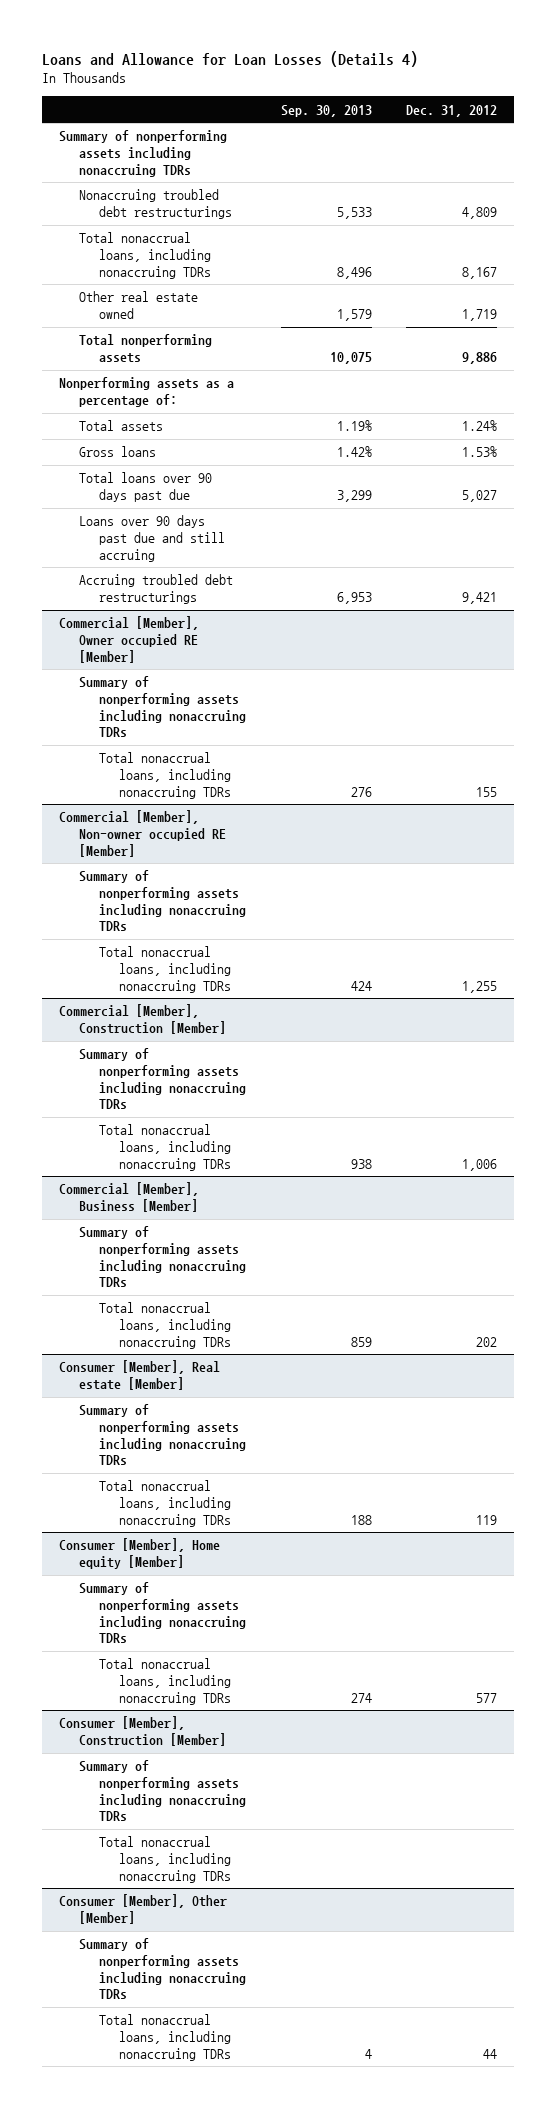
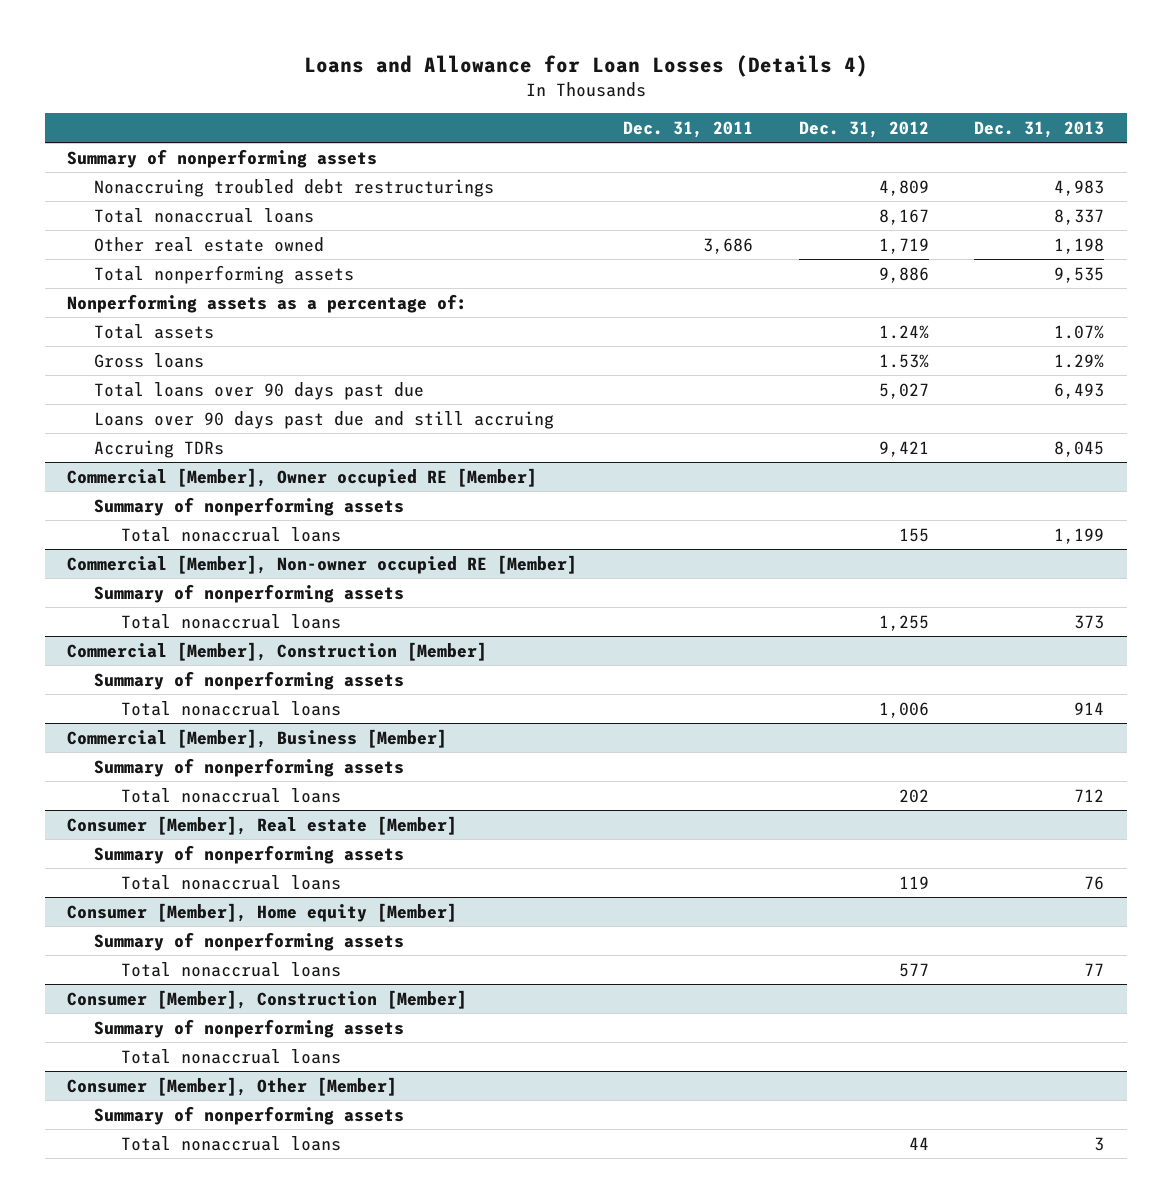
[280,104,372,117] Sep. 30, 2013 -> none
none -> [623,120,754,138] Dec. 31, 2011
none -> [974,120,1105,138] Dec. 31, 2013
[59,130,228,177] Summary of nonperforming assets including nonaccruing TDRs -> [67,148,378,168] Summary of nonperforming assets
[79,232,212,279] Total nonaccrual loans, including nonaccruing TDRs -> [94,207,315,223] Total nonaccrual loans
[79,574,234,605] Accruing troubled debt restructurings -> [94,439,225,458] Accruing TDRs
[79,676,247,738] Summary of nonperforming assets including nonaccruing TDRs -> [94,496,405,516] Summary of nonperforming assets
[99,752,232,799] Total nonaccrual loans, including nonaccruing TDRs -> [121,526,342,542] Total nonaccrual loans
[79,870,247,932] Summary of nonperforming assets including nonaccruing TDRs -> [94,583,405,603] Summary of nonperforming assets
[99,946,232,993] Total nonaccrual loans, including nonaccruing TDRs -> [121,613,342,629] Total nonaccrual loans
[79,1048,247,1110] Summary of nonperforming assets including nonaccruing TDRs -> [94,670,405,690] Summary of nonperforming assets
[99,1124,232,1171] Total nonaccrual loans, including nonaccruing TDRs -> [121,700,342,716] Total nonaccrual loans
[79,1226,247,1288] Summary of nonperforming assets including nonaccruing TDRs -> [94,757,405,777] Summary of nonperforming assets
[99,1302,232,1349] Total nonaccrual loans, including nonaccruing TDRs -> [121,787,342,803] Total nonaccrual loans
[79,1404,247,1466] Summary of nonperforming assets including nonaccruing TDRs -> [94,844,405,864] Summary of nonperforming assets
[99,1480,232,1527] Total nonaccrual loans, including nonaccruing TDRs -> [121,874,342,890] Total nonaccrual loans
[79,1582,247,1644] Summary of nonperforming assets including nonaccruing TDRs -> [94,931,405,951] Summary of nonperforming assets
[99,1658,232,1705] Total nonaccrual loans, including nonaccruing TDRs -> [121,961,342,977] Total nonaccrual loans
[79,1760,247,1822] Summary of nonperforming assets including nonaccruing TDRs -> [94,1018,405,1038] Summary of nonperforming assets
[99,1836,232,1883] Total nonaccrual loans, including nonaccruing TDRs -> [121,1048,342,1064] Total nonaccrual loans
[79,1938,247,2000] Summary of nonperforming assets including nonaccruing TDRs -> [94,1105,405,1125] Summary of nonperforming assets
[99,2014,232,2061] Total nonaccrual loans, including nonaccruing TDRs -> [121,1135,342,1151] Total nonaccrual loans

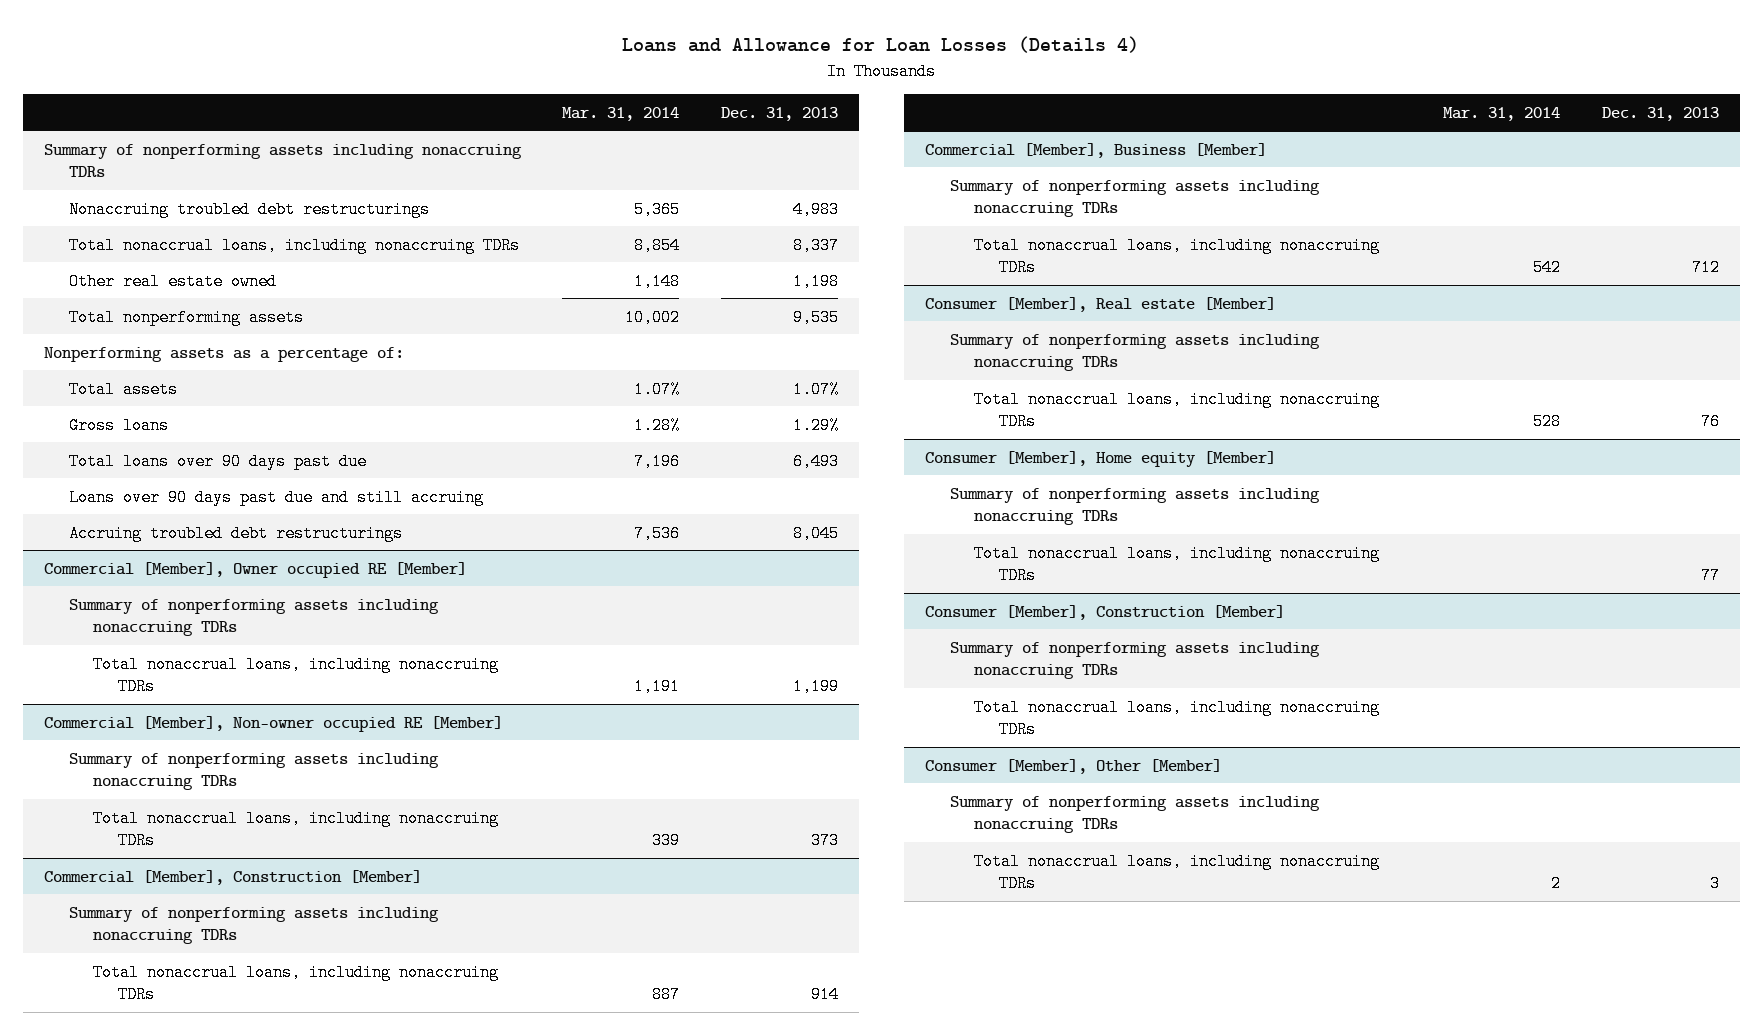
[623,120,754,138] Dec. 31, 2011 -> none
[798,120,929,138] Dec. 31, 2012 -> none
none -> [562,106,680,121] Mar. 31, 2014
[67,148,378,168] Summary of nonperforming assets -> [43,143,522,178] Summary of nonperforming assets including nonaccruing TDRs
[94,207,315,223] Total nonaccrual loans -> [68,236,520,254] Total nonaccrual loans, including nonaccruing TDRs
[94,439,225,458] Accruing TDRs -> [68,524,403,542] Accruing troubled debt restructurings
[94,496,405,516] Summary of nonperforming assets -> [68,598,439,637] Summary of nonperforming assets including nonaccruing TDRs
[121,526,342,542] Total nonaccrual loans -> [93,655,500,696] Total nonaccrual loans, including nonaccruing TDRs
[94,583,405,603] Summary of nonperforming assets -> [68,752,439,791] Summary of nonperforming assets including nonaccruing TDRs
[121,613,342,629] Total nonaccrual loans -> [93,809,500,850] Total nonaccrual loans, including nonaccruing TDRs
[94,670,405,690] Summary of nonperforming assets -> [68,906,439,945] Summary of nonperforming assets including nonaccruing TDRs
[121,700,342,716] Total nonaccrual loans -> [93,963,500,1004] Total nonaccrual loans, including nonaccruing TDRs
[94,757,405,777] Summary of nonperforming assets -> [949,179,1320,218] Summary of nonperforming assets including nonaccruing TDRs
[121,787,342,803] Total nonaccrual loans -> [974,236,1381,277] Total nonaccrual loans, including nonaccruing TDRs
[94,844,405,864] Summary of nonperforming assets -> [949,333,1320,372] Summary of nonperforming assets including nonaccruing TDRs
[121,874,342,890] Total nonaccrual loans -> [974,390,1381,431] Total nonaccrual loans, including nonaccruing TDRs
[94,931,405,951] Summary of nonperforming assets -> [949,487,1320,526] Summary of nonperforming assets including nonaccruing TDRs
[121,961,342,977] Total nonaccrual loans -> [974,544,1381,585] Total nonaccrual loans, including nonaccruing TDRs
[94,1018,405,1038] Summary of nonperforming assets -> [949,641,1320,680] Summary of nonperforming assets including nonaccruing TDRs
[121,1048,342,1064] Total nonaccrual loans -> [974,698,1381,739] Total nonaccrual loans, including nonaccruing TDRs
[94,1105,405,1125] Summary of nonperforming assets -> [949,795,1320,834] Summary of nonperforming assets including nonaccruing TDRs
[121,1135,342,1151] Total nonaccrual loans -> [974,852,1381,893] Total nonaccrual loans, including nonaccruing TDRs

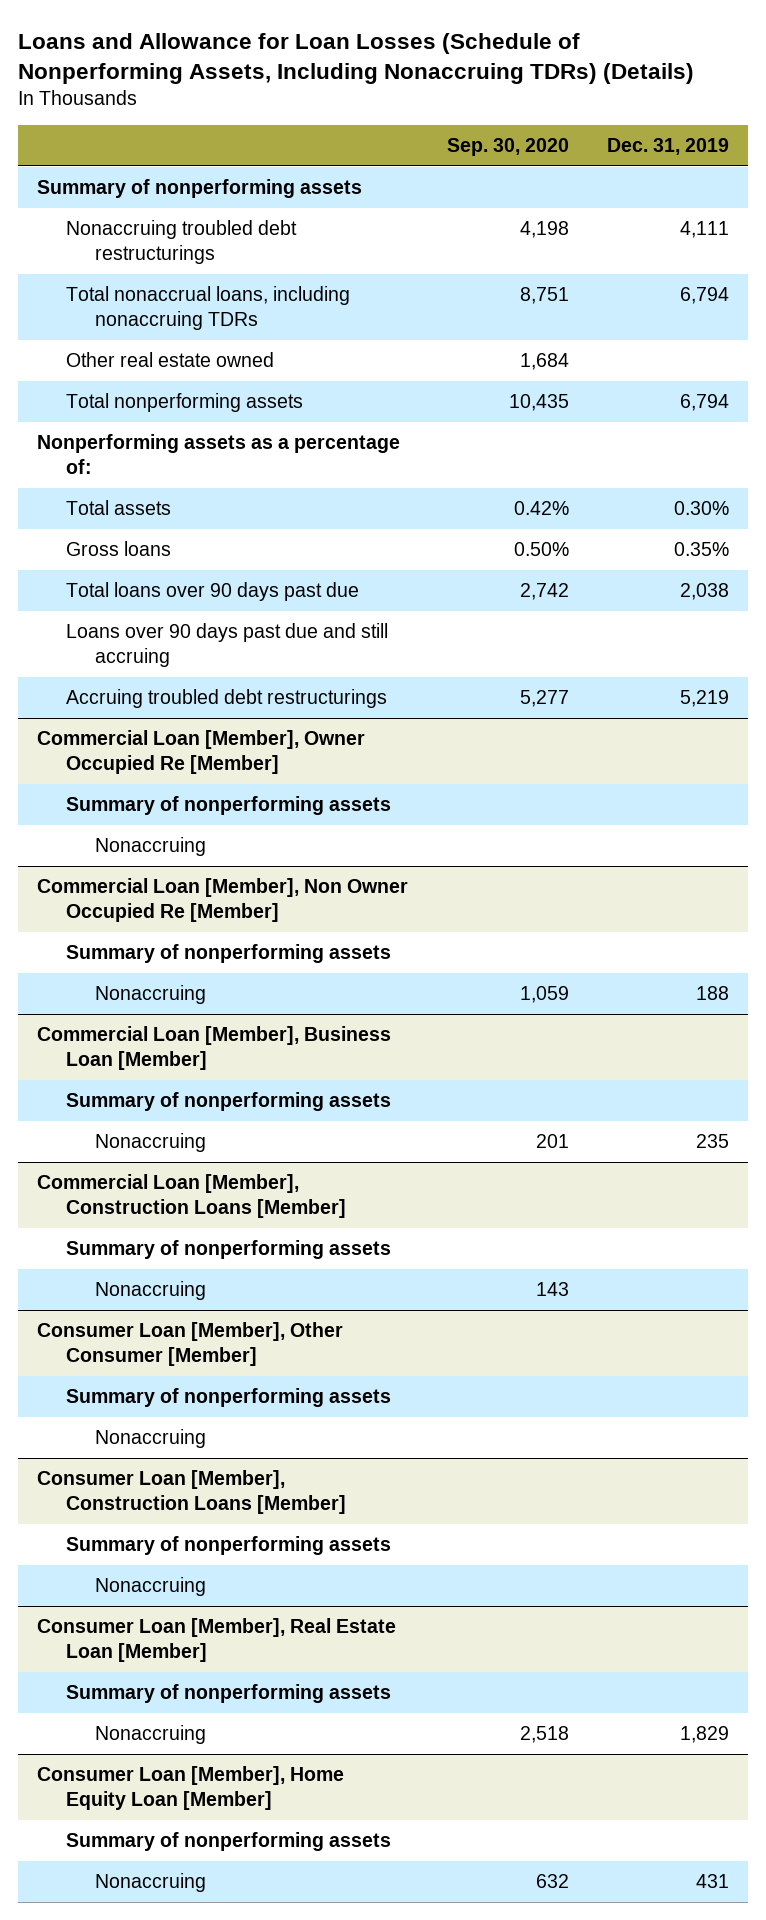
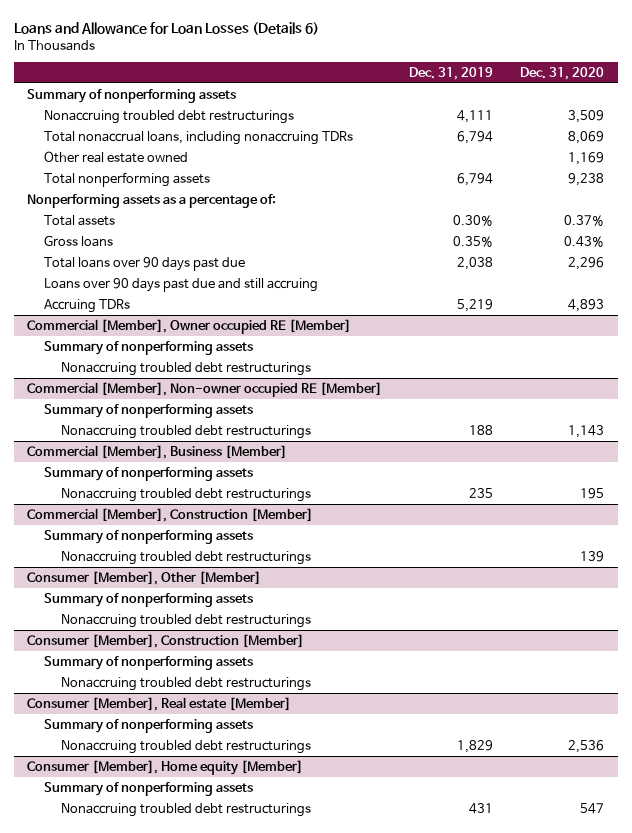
[18,32,695,85] Loans and Allowance for Loan Losses (Schedule of Nonperforming Assets, Including Nonaccruing TDRs) (Details) -> [14,22,320,36] Loans and Allowance for Loan Losses (Details 6)
[446,138,569,157] Sep. 30, 2020 -> none
none -> [520,66,605,80] Dec. 31, 2020
[65,689,387,709] Accruing troubled debt restructurings -> [44,298,131,313] Accruing TDRs
[37,730,366,775] Commercial Loan [Member], Owner Occupied Re [Member] -> [27,318,352,334] Commercial [Member], Owner occupied RE [Member]
[94,837,206,857] Nonaccruing -> none
none -> [61,361,312,376] Nonaccruing troubled debt restructurings
[37,878,409,923] Commercial Loan [Member], Non Owner Occupied Re [Member] -> [27,381,383,397] Commercial [Member], Non-owner occupied RE [Member]
[94,985,206,1005] Nonaccruing -> [61,424,312,439] Nonaccruing troubled debt restructurings
[37,1026,392,1071] Commercial Loan [Member], Business Loan [Member] -> [27,444,288,459] Commercial [Member], Business [Member]
[94,1133,206,1153] Nonaccruing -> [61,487,312,502] Nonaccruing troubled debt restructurings
[37,1174,346,1219] Commercial Loan [Member], Construction Loans [Member] -> [27,507,314,522] Commercial [Member], Construction [Member]
[94,1281,206,1301] Nonaccruing -> none
none -> [61,550,312,565] Nonaccruing troubled debt restructurings
[37,1322,344,1367] Consumer Loan [Member], Other Consumer [Member] -> [27,570,262,585] Consumer [Member], Other [Member]
[94,1429,206,1449] Nonaccruing -> none
none -> [61,613,312,628] Nonaccruing troubled debt restructurings
[37,1470,346,1515] Consumer Loan [Member], Construction Loans [Member] -> [27,633,305,648] Consumer [Member], Construction [Member]
[94,1577,206,1597] Nonaccruing -> none
none -> [61,676,312,691] Nonaccruing troubled debt restructurings
[37,1618,397,1663] Consumer Loan [Member], Real Estate Loan [Member] -> [27,696,292,711] Consumer [Member], Real estate [Member]
[94,1725,206,1745] Nonaccruing -> [61,739,312,754] Nonaccruing troubled debt restructurings
[37,1766,345,1811] Consumer Loan [Member], Home Equity Loan [Member] -> [27,759,304,775] Consumer [Member], Home equity [Member]
[94,1873,206,1893] Nonaccruing -> [61,802,312,817] Nonaccruing troubled debt restructurings

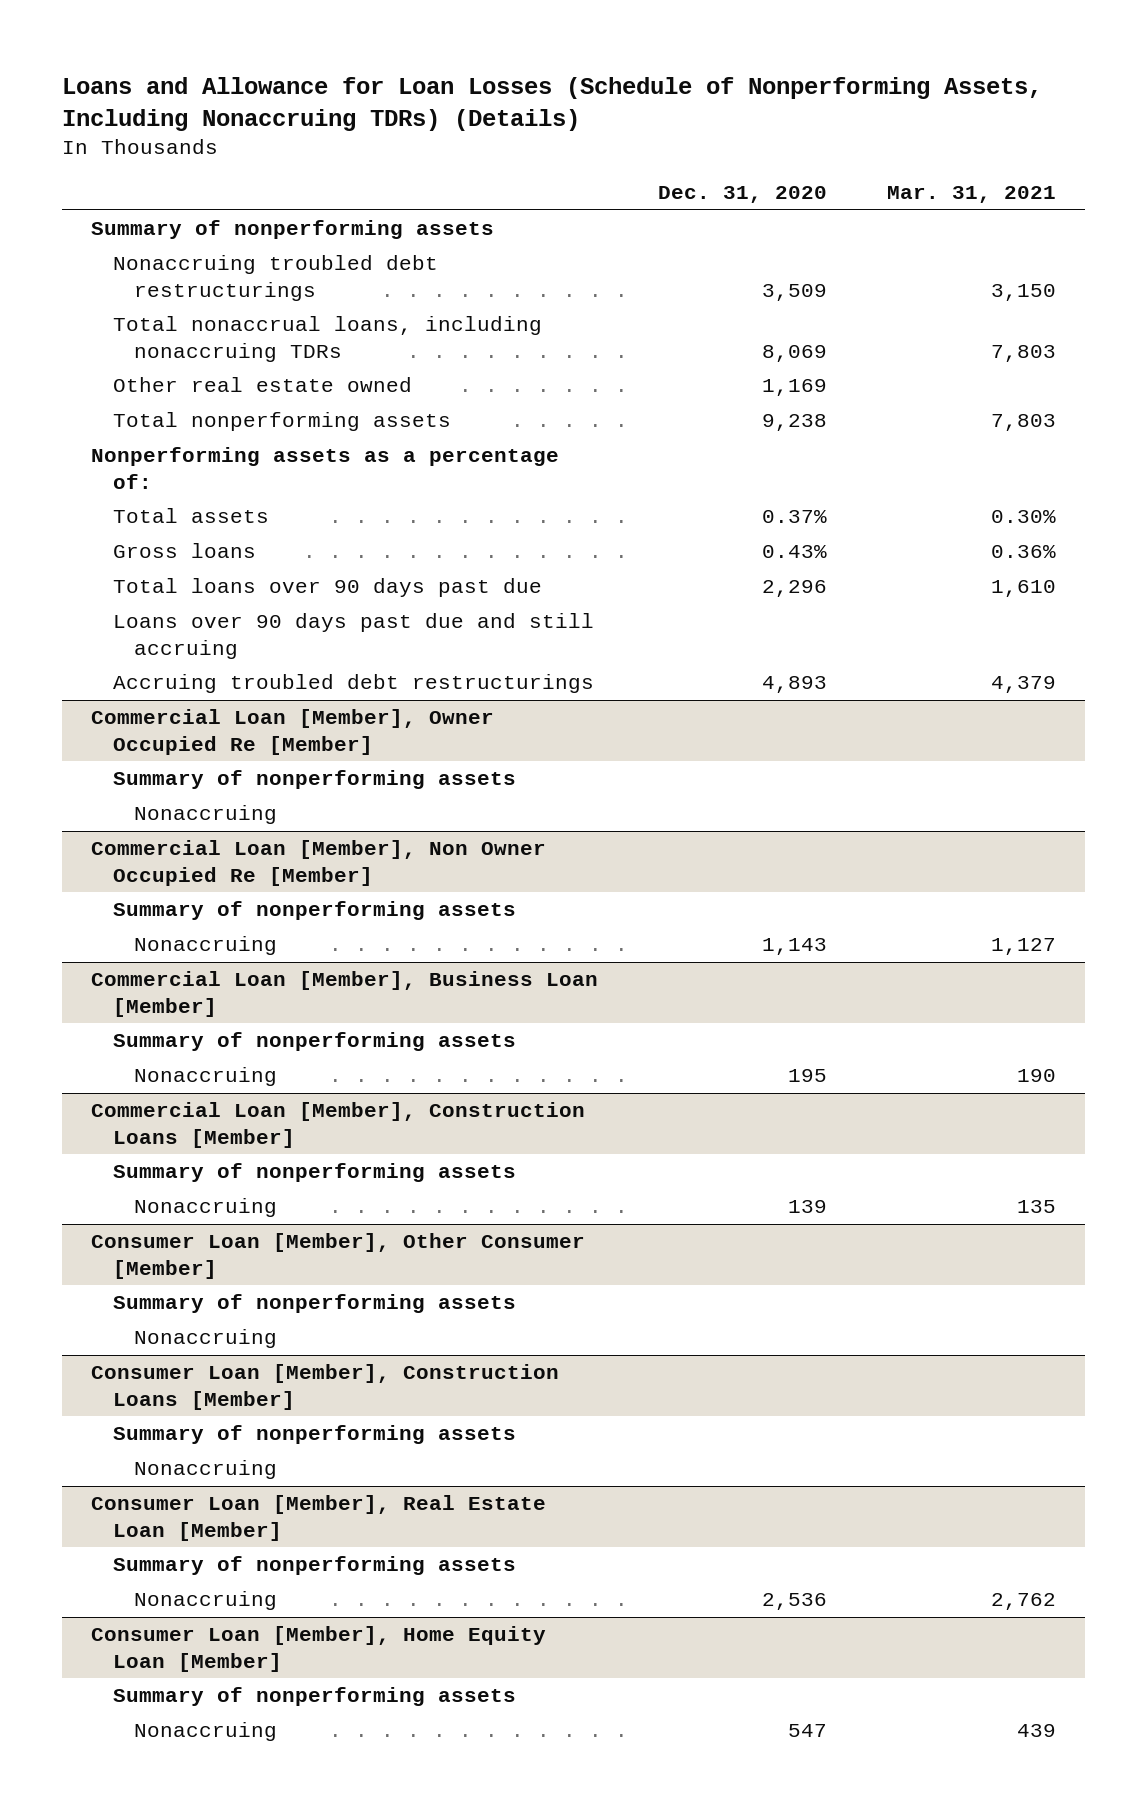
[14,22,320,36] Loans and Allowance for Loan Losses (Details 6) -> [61,76,1042,132] Loans and Allowance for Loan Losses (Schedule of Nonperforming Assets, Including Nonaccruing TDRs) (Details)
[409,66,494,80] Dec. 31, 2019 -> none
none -> [886,186,1056,204] Mar. 31, 2021
[44,298,131,313] Accruing TDRs -> [112,674,594,694] Accruing troubled debt restructurings
[27,318,352,334] Commercial [Member], Owner occupied RE [Member] -> [91,709,495,755] Commercial Loan [Member], Owner Occupied Re [Member]
[61,361,312,376] Nonaccruing troubled debt restructurings -> none
none -> [133,805,277,825] Nonaccruing
[27,381,383,397] Commercial [Member], Non-owner occupied RE [Member] -> [91,840,547,886] Commercial Loan [Member], Non Owner Occupied Re [Member]
[61,424,312,439] Nonaccruing troubled debt restructurings -> [133,936,277,956] Nonaccruing
[27,444,288,459] Commercial [Member], Business [Member] -> [91,971,599,1017] Commercial Loan [Member], Business Loan [Member]
[61,487,312,502] Nonaccruing troubled debt restructurings -> [133,1067,277,1087] Nonaccruing
[27,507,314,522] Commercial [Member], Construction [Member] -> [91,1102,586,1148] Commercial Loan [Member], Construction Loans [Member]
[61,550,312,565] Nonaccruing troubled debt restructurings -> [133,1198,277,1218] Nonaccruing
[27,570,262,585] Consumer [Member], Other [Member] -> [91,1233,586,1279] Consumer Loan [Member], Other Consumer [Member]
[61,613,312,628] Nonaccruing troubled debt restructurings -> none
none -> [133,1329,277,1349] Nonaccruing
[27,633,305,648] Consumer [Member], Construction [Member] -> [91,1364,560,1410] Consumer Loan [Member], Construction Loans [Member]
[61,676,312,691] Nonaccruing troubled debt restructurings -> none
none -> [133,1460,277,1480] Nonaccruing
[27,696,292,711] Consumer [Member], Real estate [Member] -> [91,1495,547,1541] Consumer Loan [Member], Real Estate Loan [Member]
[61,739,312,754] Nonaccruing troubled debt restructurings -> [133,1591,277,1611] Nonaccruing
[27,759,304,775] Consumer [Member], Home equity [Member] -> [91,1626,547,1672] Consumer Loan [Member], Home Equity Loan [Member]
[61,802,312,817] Nonaccruing troubled debt restructurings -> [133,1722,277,1742] Nonaccruing

